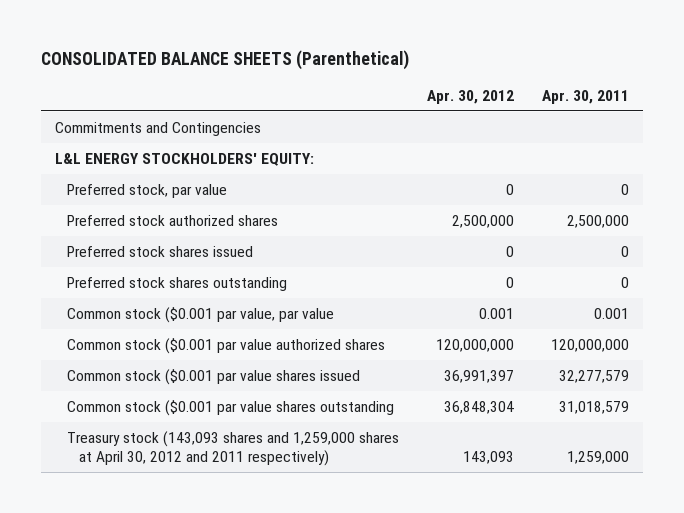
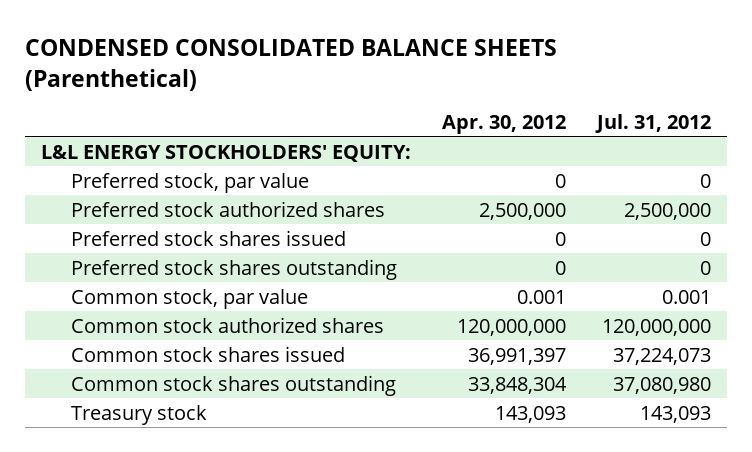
[41,49,410,70] CONSOLIDATED BALANCE SHEETS (Parenthetical) -> [25,39,558,92] CONDENSED CONSOLIDATED BALANCE SHEETS (Parenthetical)
[542,90,630,105] Apr. 30, 2011 -> none
none -> [595,113,712,133] Jul. 31, 2012
[55,121,262,136] Commitments and Contingencies -> none
[66,306,334,323] Common stock ($0.001 par value, par value -> [70,288,308,309] Common stock, par value
[66,337,385,354] Common stock ($0.001 par value authorized shares -> [70,316,384,333] Common stock authorized shares
[66,368,360,385] Common stock ($0.001 par value shares issued -> [70,345,345,362] Common stock shares issued
[66,399,394,416] Common stock ($0.001 par value shares outstanding -> [70,374,396,396] Common stock shares outstanding
[444,400,515,414] 36,848,304 -> [467,376,567,394] 33,848,304
[66,430,399,467] Treasury stock (143,093 shares and 1,259,000 shares at April 30, 2012 and 2011 respectively) -> [70,404,207,425] Treasury stock

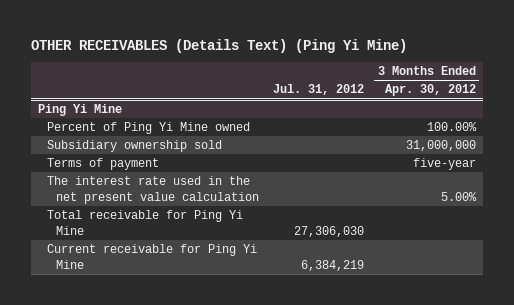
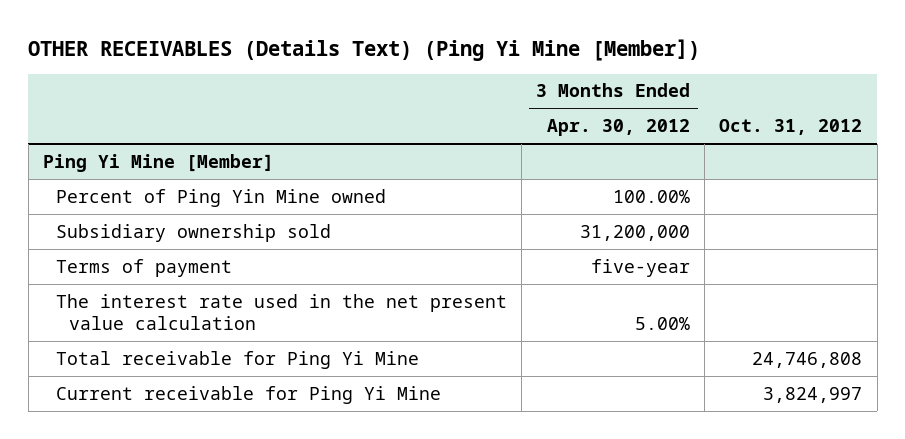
[30,38,407,53] OTHER RECEIVABLES (Details Text) (Ping Yi Mine) -> [28,38,701,61] OTHER RECEIVABLES (Details Text) (Ping Yi Mine [Member])
[272,84,364,96] Jul. 31, 2012 -> none
none -> [719,119,863,136] Oct. 31, 2012
[37,104,122,117] Ping Yi Mine -> [42,153,274,172] Ping Yi Mine [Member]
[46,122,250,135] Percent of Ping Yi Mine owned -> [55,188,386,207] Percent of Ping Yin Mine owned
[405,140,476,152] 31,000,000 -> [580,224,691,241] 31,200,000

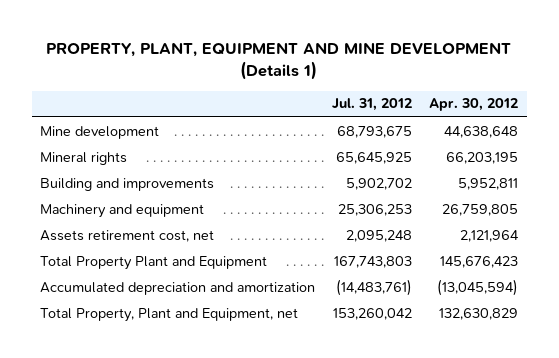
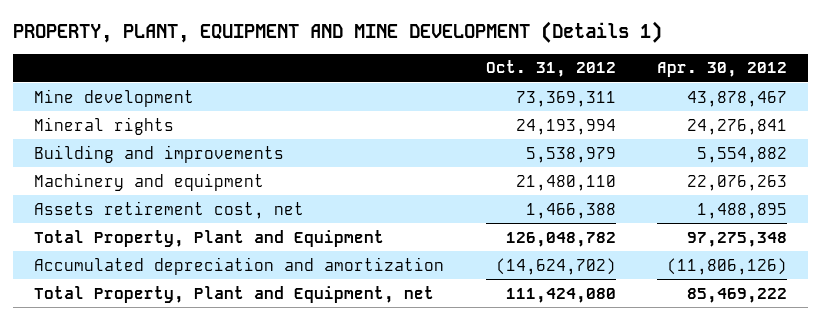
[332,98,413,112] Jul. 31, 2012 -> none
none -> [485,60,616,78] Oct. 31, 2012
[444,125,519,138] 44,638,648 -> [687,90,788,107] 43,878,467
[446,151,519,164] 66,203,195 -> [687,118,788,135] 24,276,841
[458,177,519,190] 5,952,811 -> [697,146,788,163] 5,554,882
[442,203,519,216] 26,759,805 -> [687,174,788,191] 22,076,263
[460,229,520,242] 2,121,964 -> [697,202,788,219] 1,488,895
[40,255,268,270] Total Property Plant and Equipment -> [33,229,384,247] Total Property, Plant and Equipment
[440,255,519,268] 145,676,423 -> [687,231,788,247] 97,275,348
[437,278,519,296] (13,045,594) -> [667,257,788,275] (11,806,126)
[439,307,519,320] 132,630,829 -> [687,287,788,303] 85,469,222

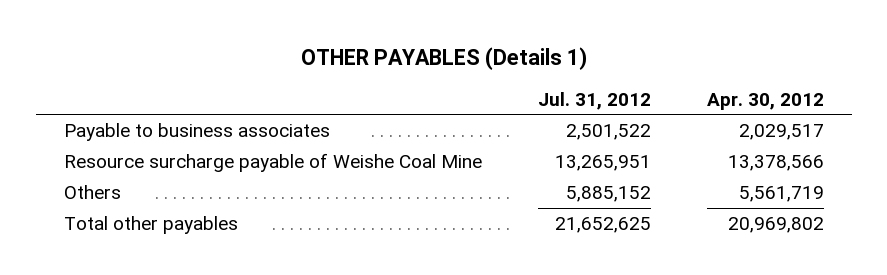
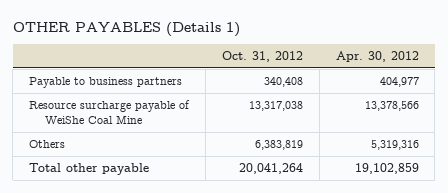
[537,91,651,110] Jul. 31, 2012 -> none
none -> [221,50,303,62] Oct. 31, 2012
[63,123,330,142] Payable to business associates -> [29,77,183,89] Payable to business partners
[738,124,824,141] 2,029,517 -> [379,77,419,88] 404,977
[63,153,482,173] Resource surcharge payable of Weishe Coal Mine -> [29,100,191,124] Resource surcharge payable of WeiShe Coal Mine
[738,186,824,203] 5,561,719 -> [370,140,419,151] 5,319,316
[63,216,238,235] Total other payables -> [29,163,150,176] Total other payable
[727,217,824,234] 20,969,802 -> [354,163,419,175] 19,102,859

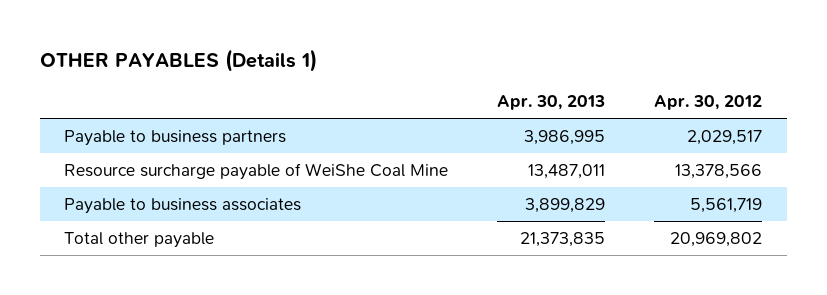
[221,50,303,62] Oct. 31, 2012 -> none
none -> [497,95,606,111] Apr. 30, 2013
[379,77,419,88] 404,977 -> [687,129,763,145] 2,029,517
[29,140,66,149] Others -> none
none -> [64,197,302,214] Payable to business associates
[354,163,419,175] 19,102,859 -> [670,231,763,247] 20,969,802

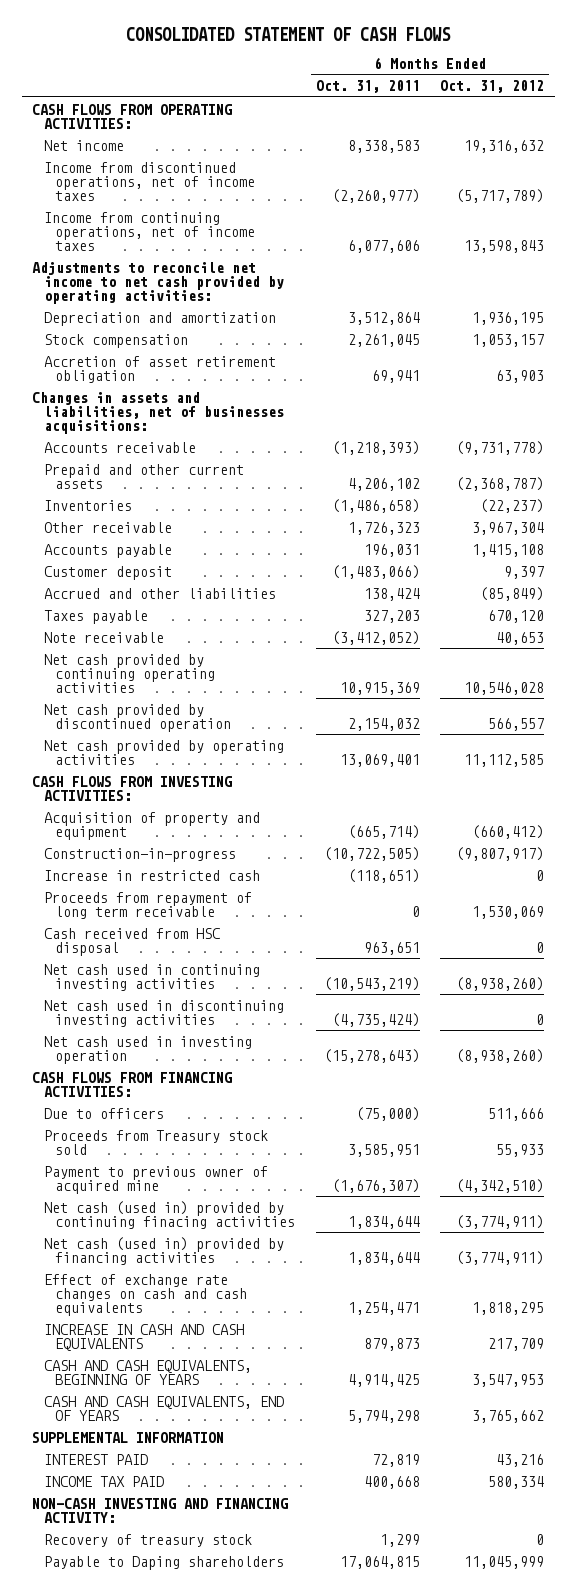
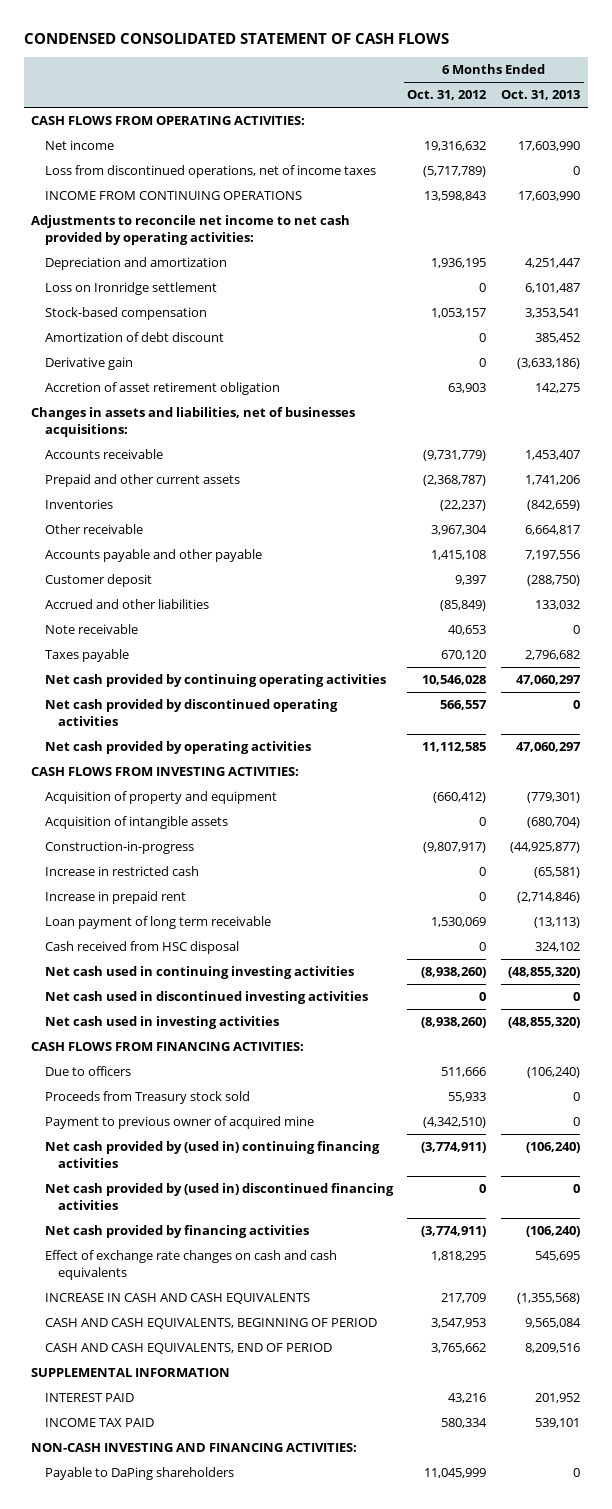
[126,26,452,41] CONSOLIDATED STATEMENT OF CASH FLOWS -> [23,32,449,44] CONDENSED CONSOLIDATED STATEMENT OF CASH FLOWS
[315,80,420,94] Oct. 31, 2011 -> none
none -> [501,90,581,101] Oct. 31, 2013
[43,161,256,201] Income from discontinued operations, net of income taxes -> [44,165,376,179] Loss from discontinued operations, net of income taxes
[43,211,256,251] Income from continuing operations, net of income taxes -> [44,191,302,201] INCOME FROM CONTINUING OPERATIONS
none -> [44,282,217,296] Loss on Ironridge settlement
[43,333,188,348] Stock compensation -> [44,307,207,321] Stock-based compensation
none -> [44,332,224,343] Amortization of debt discount
none -> [44,357,133,371] Derivative gain
[456,440,545,455] (9,731,778) -> [423,450,487,462] (9,731,779)
[43,543,172,558] Accounts payable -> [44,549,262,563] Accounts payable and other payable
[43,609,148,624] Taxes payable -> [44,649,129,663] Taxes payable
[43,703,232,732] Net cash provided by discontinued operation -> [44,699,338,726] Net cash provided by discontinued operating activities
none -> [44,816,228,830] Acquisition of intangible assets
none -> [44,891,186,905] Increase in prepaid rent
[43,891,252,919] Proceeds from repayment of long term receivable -> [44,916,271,930] Loan payment of long term receivable
[43,999,284,1027] Net cash used in discontinuing investing activities -> [44,991,368,1005] Net cash used in discontinued investing activities
[43,1035,252,1064] Net cash used in investing operation -> [44,1016,279,1030] Net cash used in investing activities
[43,1200,296,1229] Net cash (used in) provided by continuing finacing activities -> [44,1141,380,1168] Net cash provided by (used in) continuing financing activities
none -> [44,1183,394,1210] Net cash provided by (used in) discontinued financing activities
[43,1236,284,1265] Net cash (used in) provided by financing activities -> [44,1225,309,1239] Net cash provided by financing activities
[43,1359,252,1385] CASH AND CASH EQUIVALENTS, BEGINNING OF YEARS -> [44,1318,377,1330] CASH AND CASH EQUIVALENTS, BEGINNING OF PERIOD
[43,1395,284,1421] CASH AND CASH EQUIVALENTS, END OF YEARS -> [44,1343,332,1355] CASH AND CASH EQUIVALENTS, END OF PERIOD
[43,1533,252,1547] Recovery of treasury stock -> none
[32,1497,289,1523] NON-CASH INVESTING AND FINANCING ACTIVITY: -> [31,1443,358,1453] NON-CASH INVESTING AND FINANCING ACTIVITIES:
[43,1555,284,1570] Payable to Daping shareholders -> [44,1467,234,1481] Payable to DaPing shareholders

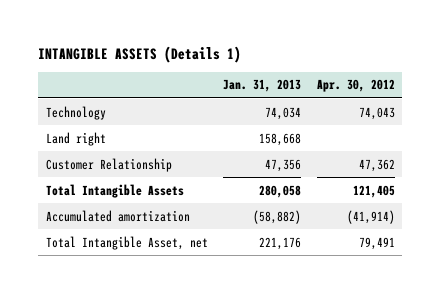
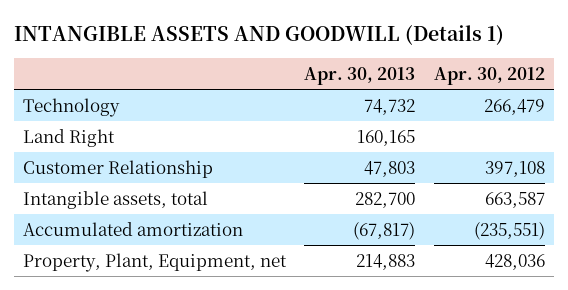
[38,45,242,63] INTANGIBLE ASSETS (Details 1) -> [14,24,505,45] INTANGIBLE ASSETS AND GOODWILL (Details 1)
[223,79,302,93] Jan. 31, 2013 -> none
none -> [304,66,416,85] Apr. 30, 2013
[45,235,208,250] Total Intangible Asset, net -> none
[358,106,395,120] 74,043 -> [483,98,545,115] 266,479
[45,131,106,146] Land right -> [23,128,116,147] Land Right
[358,158,395,172] 47,362 -> [484,160,545,177] 397,108
[45,183,184,198] Total Intangible Assets -> [23,190,209,209] Intangible assets, total
[352,184,395,198] 121,405 -> [484,191,545,208] 663,587
[346,209,395,224] (41,914) -> [473,221,545,240] (235,551)
none -> [23,252,288,272] Property, Plant, Equipment, net

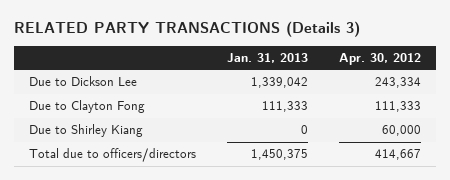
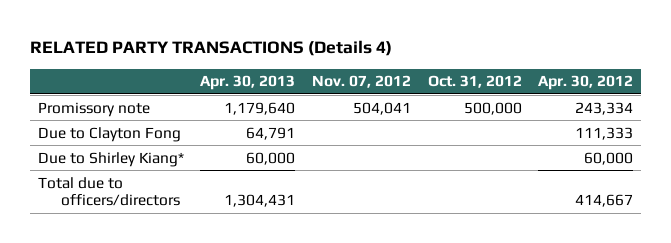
[14,21,361,38] RELATED PARTY TRANSACTIONS (Details 3) -> [29,40,392,57] RELATED PARTY TRANSACTIONS (Details 4)
[226,52,308,63] Jan. 31, 2013 -> none
none -> [200,75,296,91] Apr. 30, 2013
none -> [312,75,412,89] Nov. 07, 2012
none -> [427,75,522,89] Oct. 31, 2012
[29,76,138,87] Due to Dickson Lee -> [37,101,150,117] Promissory note
[29,124,144,138] Due to Shirley Kiang -> [37,151,184,167] Due to Shirley Kiang*

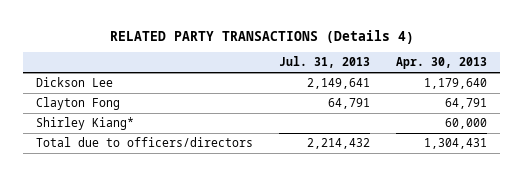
[312,75,412,89] Nov. 07, 2012 -> none
[427,75,522,89] Oct. 31, 2012 -> none
[538,75,634,91] Apr. 30, 2012 -> none
none -> [279,56,371,69] Jul. 31, 2013
[37,101,150,117] Promissory note -> [36,76,114,87] Dickson Lee
[37,126,181,142] Due to Clayton Fong -> [36,96,121,110] Clayton Fong
[37,151,184,167] Due to Shirley Kiang* -> [36,116,135,130] Shirley Kiang*

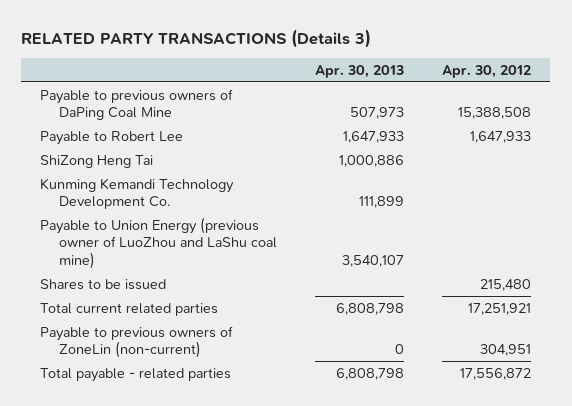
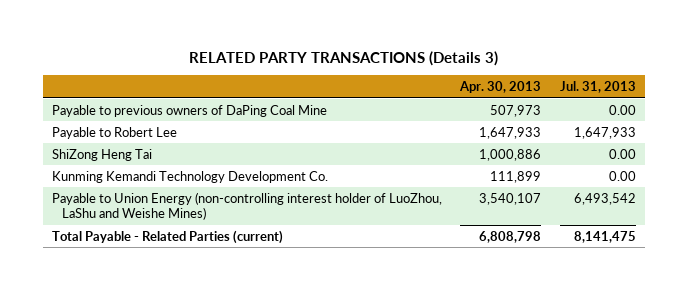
[442,64,532,78] Apr. 30, 2012 -> none
none -> [559,81,636,94] Jul. 31, 2013
[40,278,167,290] Shares to be issued -> none
[40,325,234,359] Payable to previous owners of ZoneLin (non-current) -> none
[40,367,232,382] Total payable - related parties -> none
[40,216,278,269] Payable to Union Energy (previous owner of LuoZhou and LaShu coal mine) -> [52,191,443,221] Payable to Union Energy (non-controlling interest holder of LuoZhou, LaShu and Weishe Mines)
[40,302,219,316] Total current related parties -> [52,229,284,244] Total Payable - Related Parties (current)

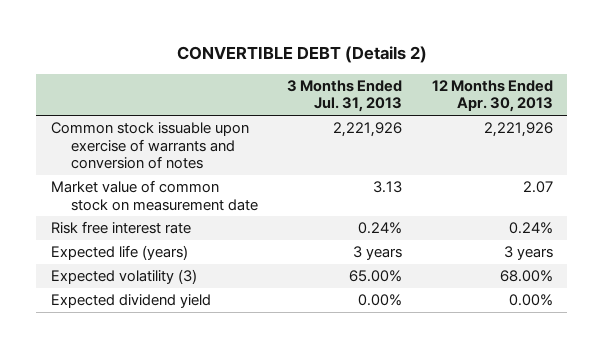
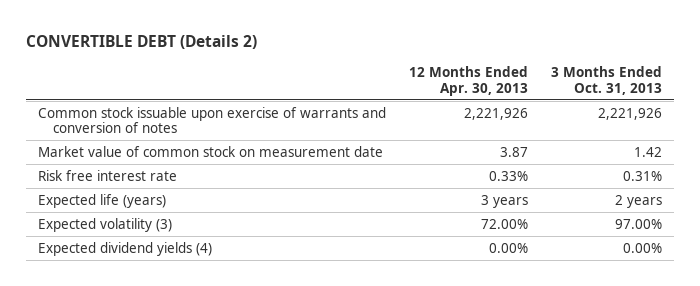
[287,80,403,113] 3 Months Ended Jul. 31, 2013 -> none
none -> [551,66,663,95] 3 Months Ended Oct. 31, 2013
[522,181,553,194] 2.07 -> [500,146,529,157] 3.87
[508,222,553,235] 0.24% -> [489,170,529,181] 0.33%
[499,270,553,283] 68.00% -> [481,218,529,229] 72.00%
[50,294,211,309] Expected dividend yield -> [38,241,213,256] Expected dividend yields (4)

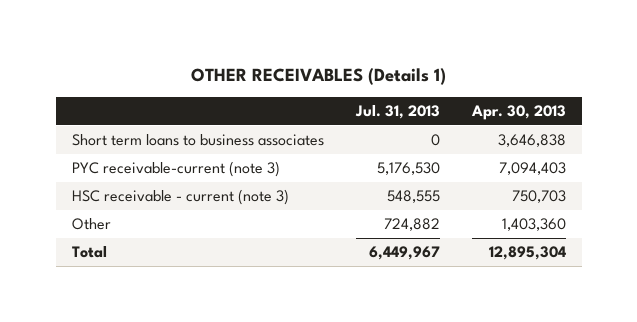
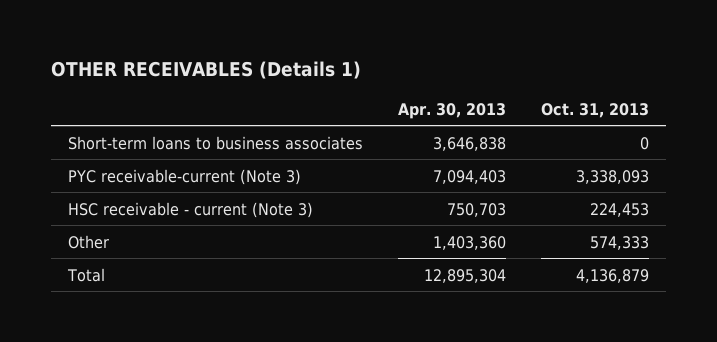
[354,105,440,120] Jul. 31, 2013 -> none
none -> [540,102,649,118] Oct. 31, 2013
[71,134,324,147] Short term loans to business associates -> [68,135,364,150] Short-term loans to business associates
[71,161,280,178] PYC receivable-current (note 3) -> [68,168,302,185] PYC receivable-current (Note 3)
[71,189,289,206] HSC receivable - current (note 3) -> [68,201,314,218] HSC receivable - current (Note 3)

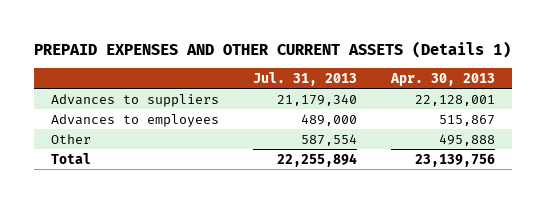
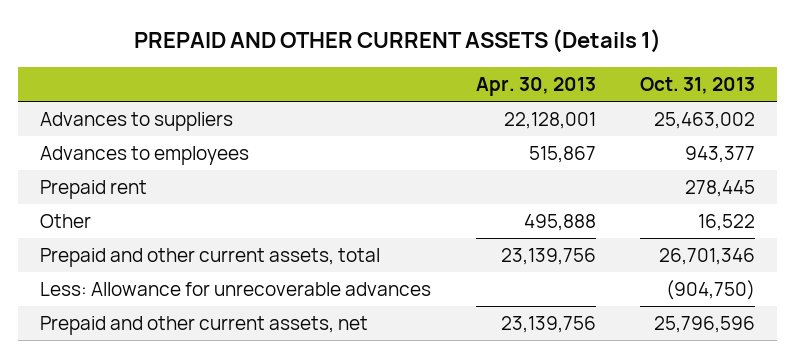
[34,40,512,58] PREPAID EXPENSES AND OTHER CURRENT ASSETS (Details 1) -> [133,28,661,53] PREPAID AND OTHER CURRENT ASSETS (Details 1)
[253,71,358,86] Jul. 31, 2013 -> none
none -> [639,77,755,95] Oct. 31, 2013
none -> [40,180,148,200] Prepaid rent
none -> [40,248,381,268] Prepaid and other current assets, total
none -> [40,282,432,297] Less: Allowance for unrecoverable advances
[51,152,92,164] Total -> [40,316,369,336] Prepaid and other current assets, net

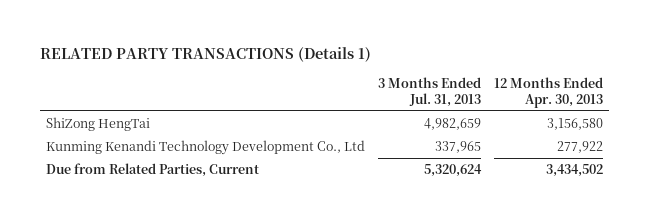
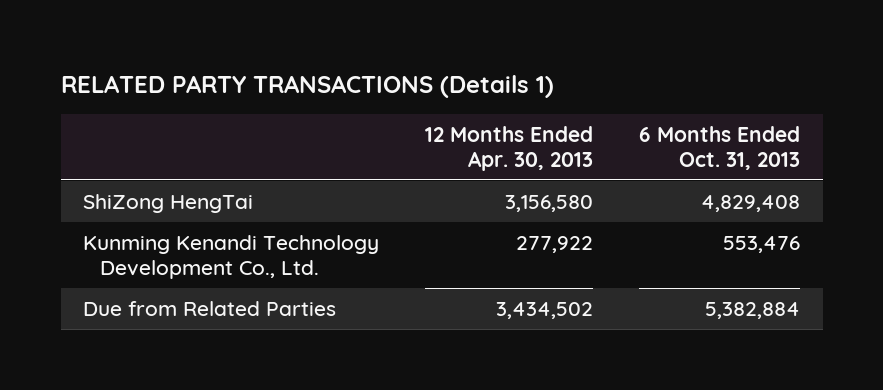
[377,76,481,107] 3 Months Ended Jul. 31, 2013 -> none
none -> [638,125,800,170] 6 Months Ended Oct. 31, 2013
[46,139,366,155] Kunming Kenandi Technology Development Co., Ltd -> [83,234,380,279] Kunming Kenandi Technology Development Co., Ltd.
[46,162,260,177] Due from Related Parties, Current -> [83,300,337,316] Due from Related Parties

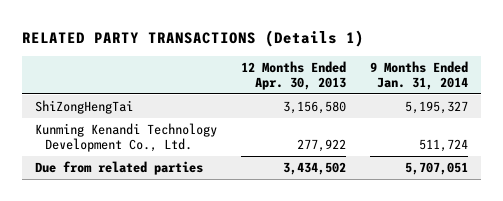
[638,125,800,170] 6 Months Ended Oct. 31, 2013 -> none
none -> [370,60,469,91] 9 Months Ended Jan. 31, 2014
[83,193,254,213] ShiZong HengTai -> [34,99,133,114] ShiZongHengTai
[83,300,337,316] Due from Related Parties -> [34,160,203,175] Due from related parties

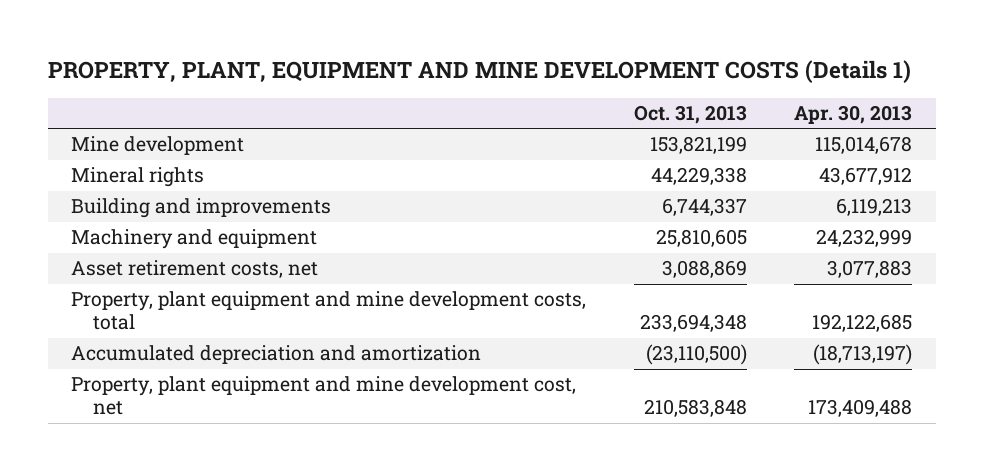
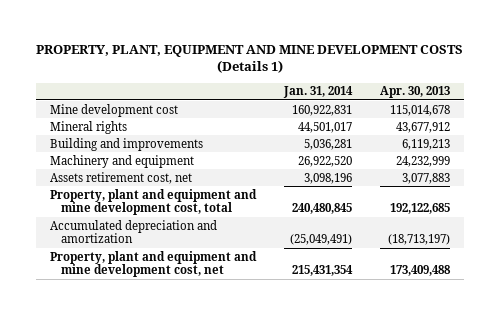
[633,105,747,125] Oct. 31, 2013 -> none
none -> [282,86,353,99] Jan. 31, 2014
[71,136,245,156] Mine development -> [49,103,178,117] Mine development cost
[71,260,319,279] Asset retirement costs, net -> [49,171,192,184] Assets retirement cost, net
[71,291,587,331] Property, plant equipment and mine development costs, total -> [49,188,257,216] Property, plant and equipment and mine development cost, total
[71,376,577,416] Property, plant equipment and mine development cost, net -> [49,250,257,278] Property, plant and equipment and mine development cost, net

